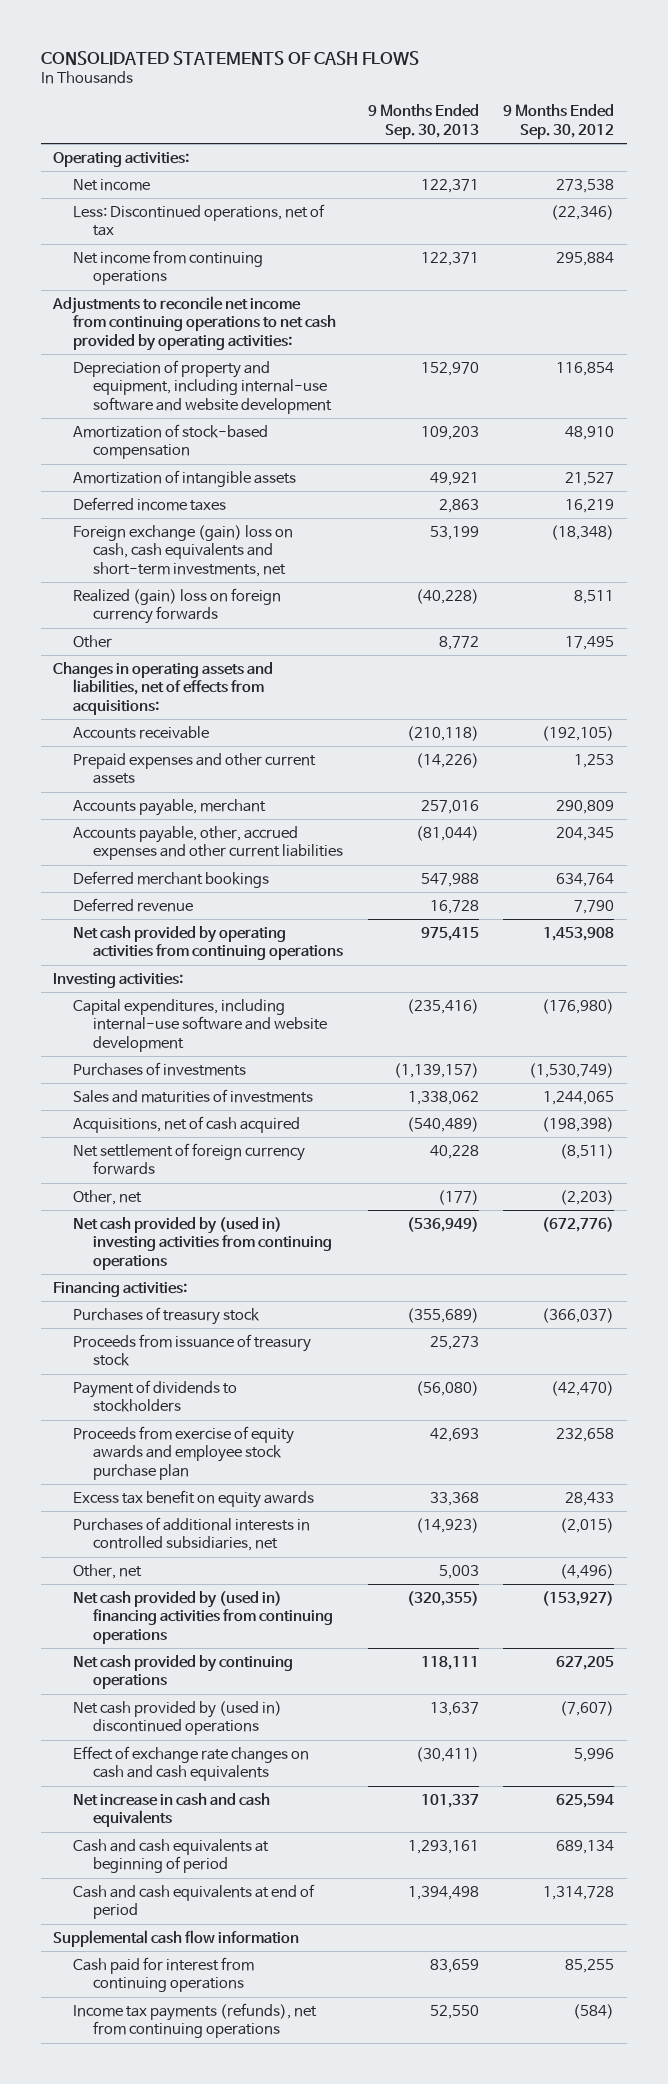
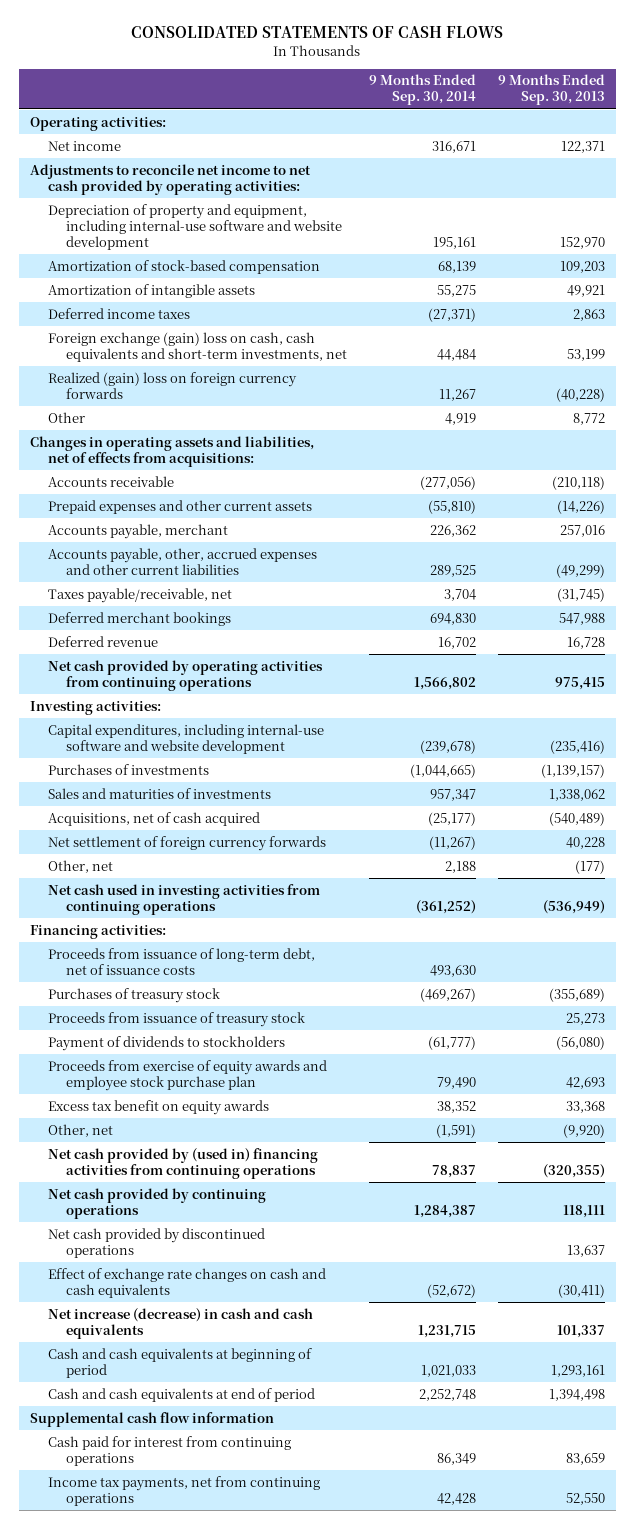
[503,104,615,139] 9 Months Ended Sep. 30, 2012 -> none
none -> [369,74,477,106] 9 Months Ended Sep. 30, 2014
[73,203,326,237] Less: Discontinued operations, net of tax -> none
[73,249,264,286] Net income from continuing operations -> none
[52,295,337,351] Adjustments to reconcile net income from continuing operations to net cash provided by operating activities: -> [29,163,311,195] Adjustments to reconcile net income to net cash provided by operating activities:
[415,825,479,841] (81,044) -> [556,563,606,578] (49,299)
none -> [47,587,232,603] Taxes payable/receivable, net
[73,1216,332,1270] Net cash provided by (used in) investing activities from continuing operations -> [47,883,320,915] Net cash used in investing activities from continuing operations
none -> [47,947,315,975] Proceeds from issuance of long-term debt, net of issuance costs
[73,1516,311,1552] Purchases of additional interests in controlled subsidiaries, net -> none
[438,1564,479,1579] 5,003 -> [563,1123,606,1138] (9,920)
[73,1700,283,1736] Net cash provided by (used in) discontinued operations -> [47,1227,265,1258] Net cash provided by discontinued operations
[73,1792,271,1828] Net increase in cash and cash equivalents -> [47,1307,313,1339] Net increase (decrease) in cash and cash equivalents
[73,2002,318,2039] Income tax payments (refunds), net from continuing operations -> [47,1475,320,1506] Income tax payments, net from continuing operations

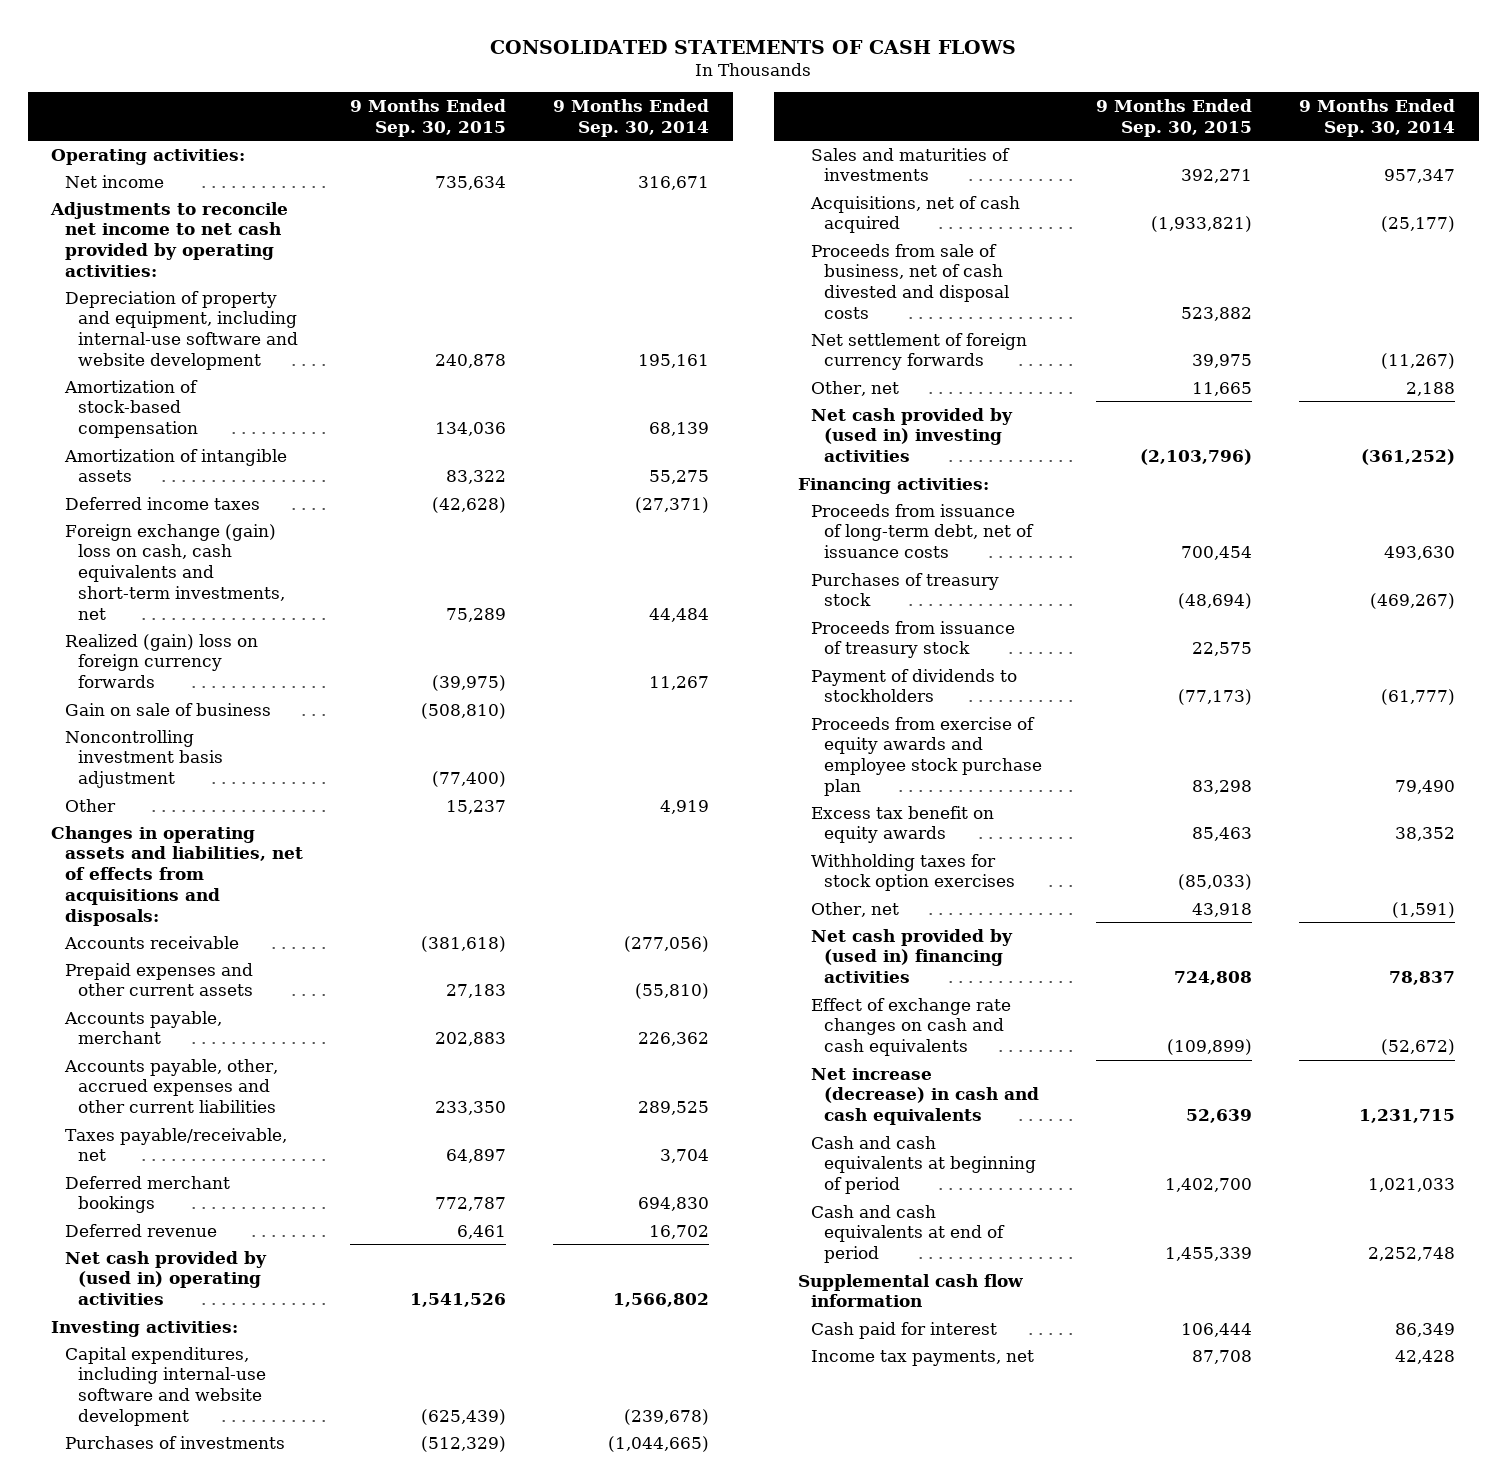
[498,74,606,106] 9 Months Ended Sep. 30, 2013 -> none
none -> [349,99,506,137] 9 Months Ended Sep. 30, 2015
none -> [64,702,271,716] Gain on sale of business
none -> [64,729,224,789] Noncontrolling investment basis adjustment
[29,435,314,467] Changes in operating assets and liabilities, net of effects from acquisitions: -> [51,825,303,926] Changes in operating assets and liabilities, net of effects from acquisitions and disposals:
[47,659,323,691] Net cash provided by operating activities from continuing operations -> [64,1250,267,1306] Net cash provided by (used in) operating activities
none -> [811,243,1010,319] Proceeds from sale of business, net of cash divested and disposal costs
[47,883,320,915] Net cash used in investing activities from continuing operations -> [811,407,1014,463] Net cash provided by (used in) investing activities
none -> [811,853,1016,892] Withholding taxes for stock option exercises
[47,1187,266,1219] Net cash provided by continuing operations -> none
[47,1227,265,1258] Net cash provided by discontinued operations -> none
[47,1147,318,1179] Net cash provided by (used in) financing activities from continuing operations -> [811,928,1014,984] Net cash provided by (used in) financing activities
[47,1435,291,1466] Cash paid for interest from continuing operations -> [811,1321,998,1339] Cash paid for interest
[47,1475,320,1506] Income tax payments, net from continuing operations -> [811,1349,1035,1366] Income tax payments, net

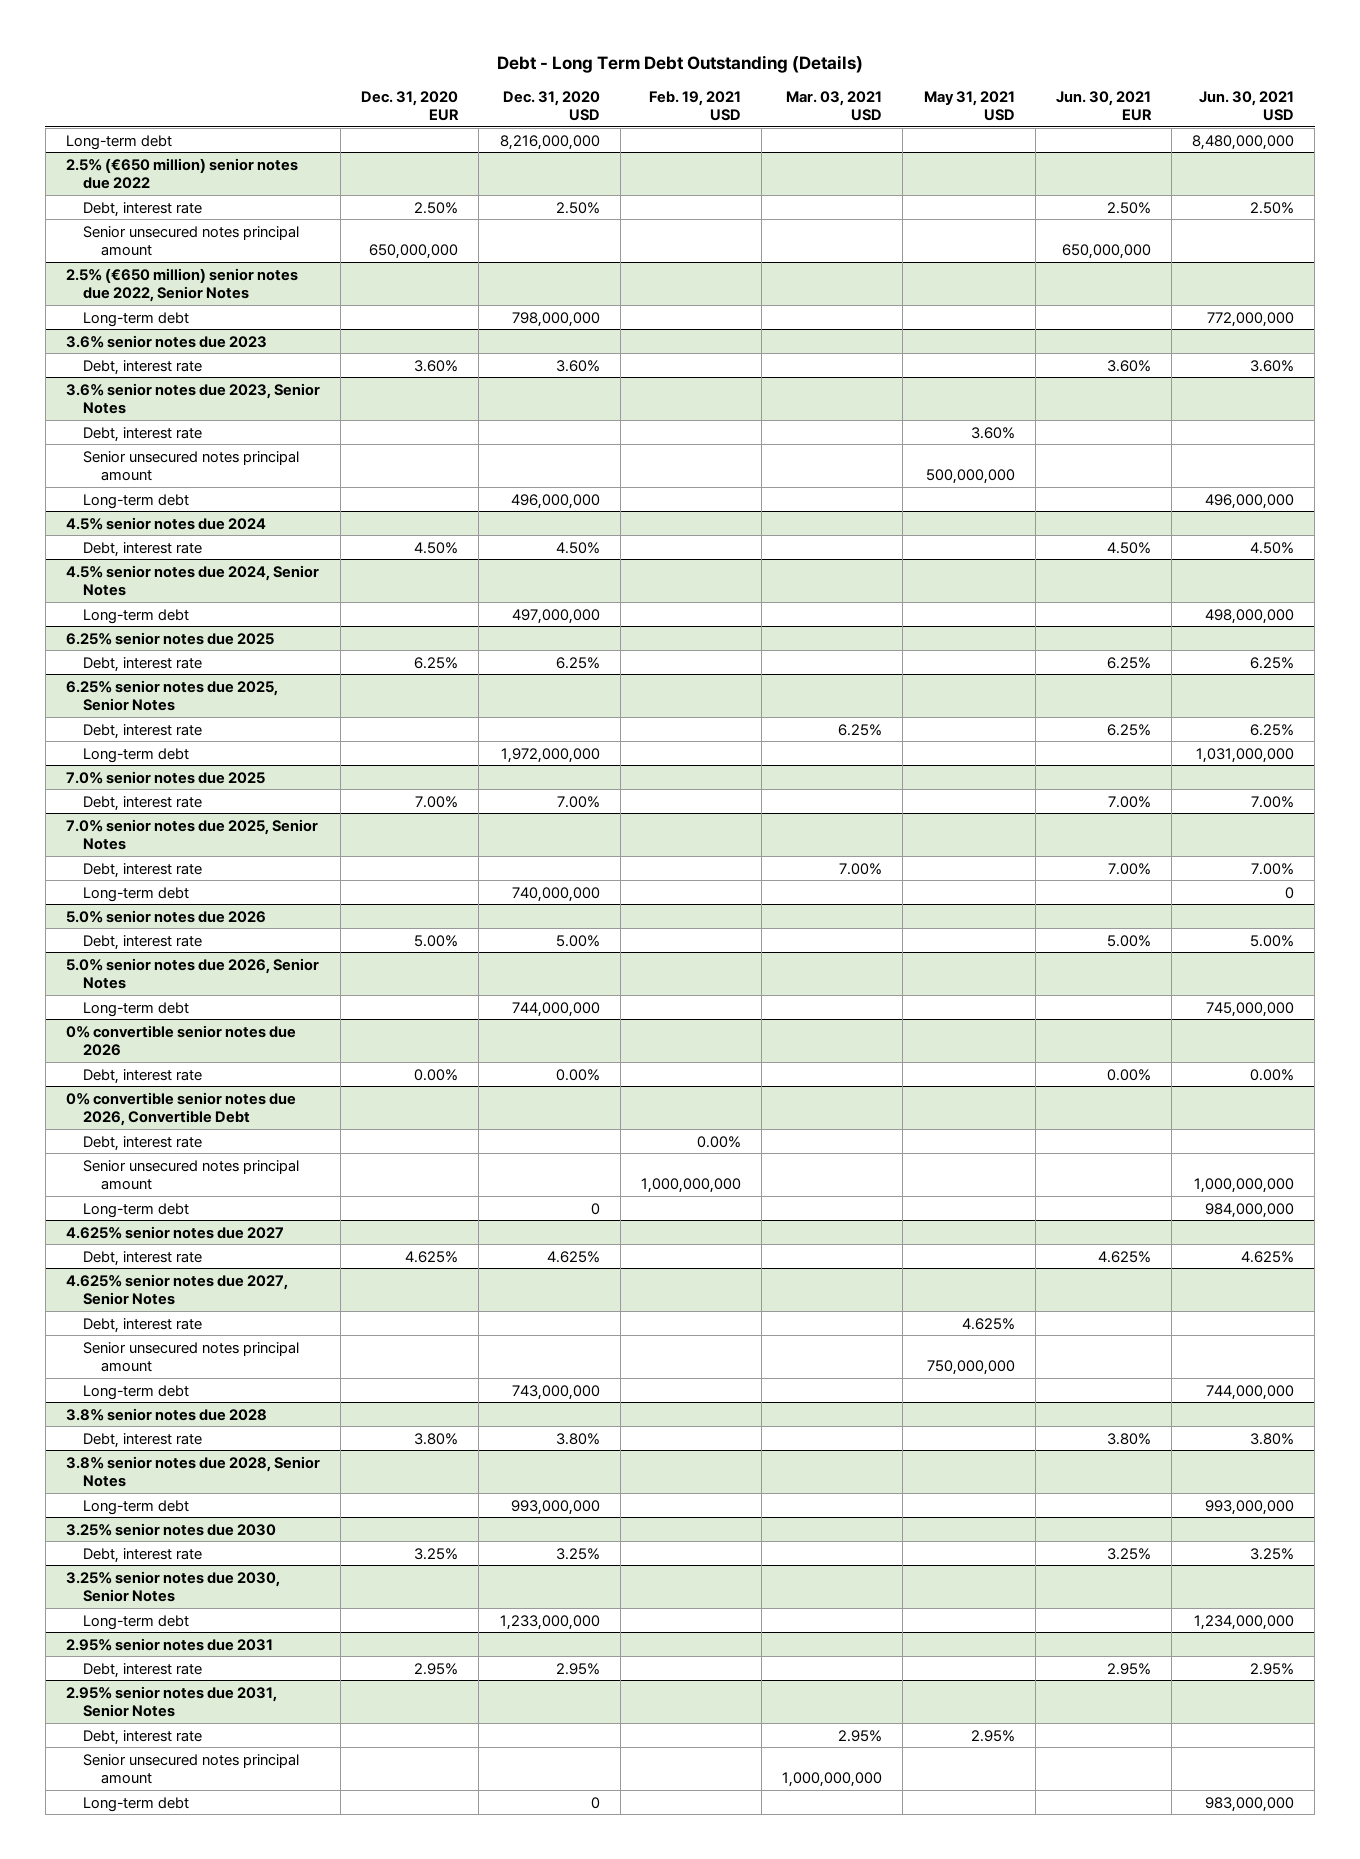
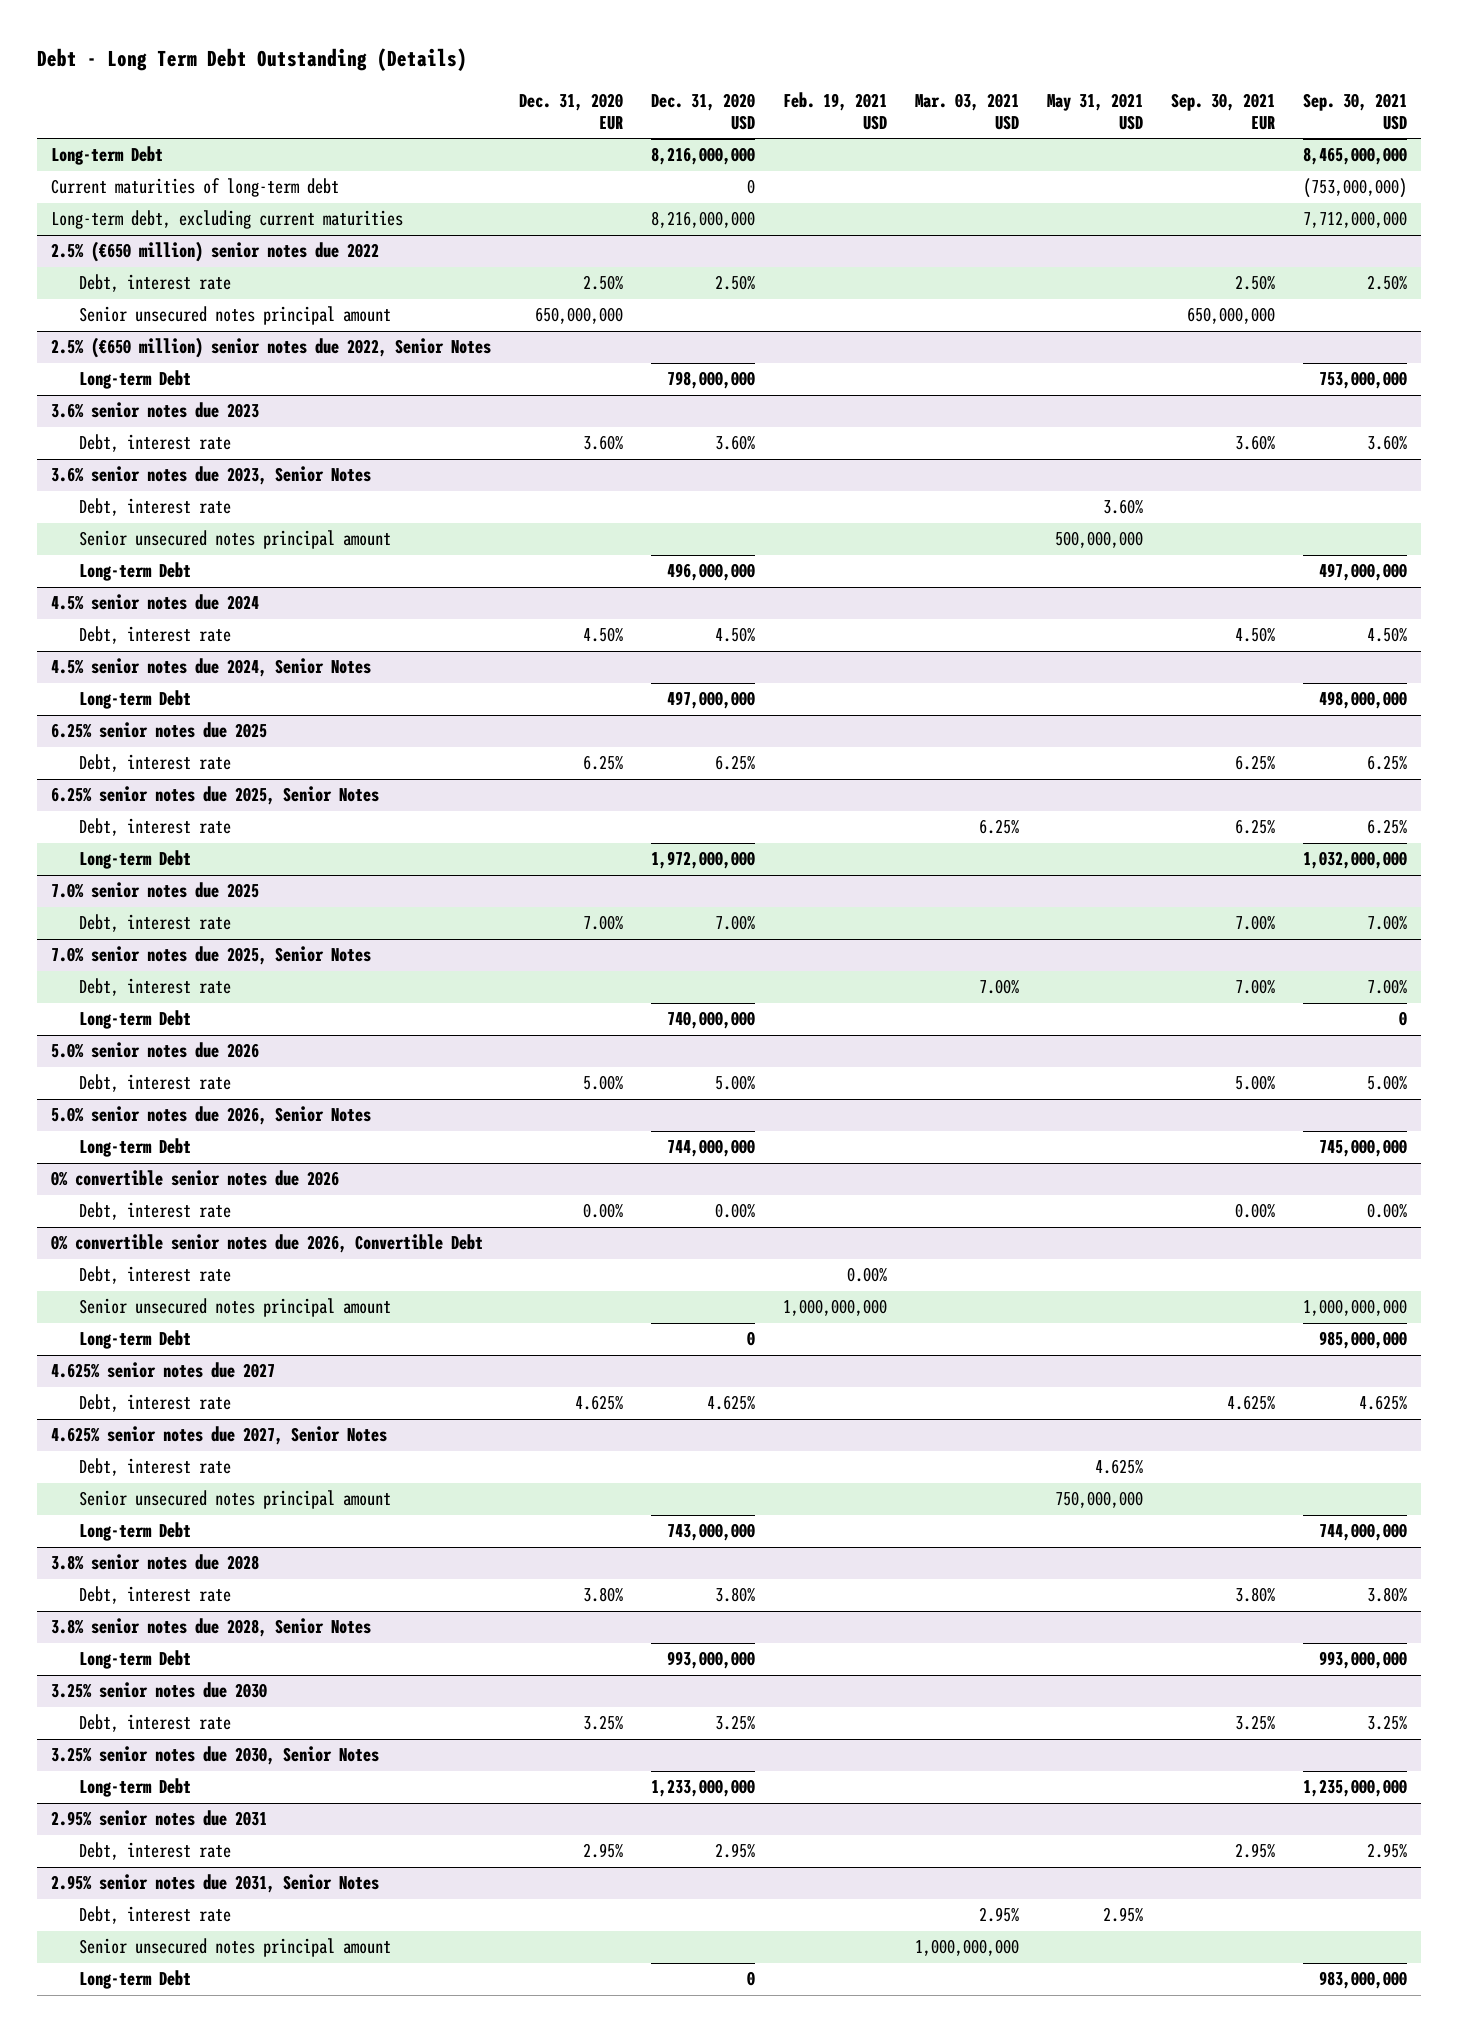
[1055,90,1152,121] Jun. 30, 2021 EUR -> none
[1199,90,1295,121] Jun. 30, 2021 USD -> none
none -> [1170,92,1275,130] Sep. 30, 2021 EUR
none -> [1302,92,1407,130] Sep. 30, 2021 USD
[65,134,172,150] Long-term debt -> [50,146,163,166] Long-term Debt
none -> [50,178,339,198] Current maturities of long-term debt
none -> [50,210,403,230] Long-term debt, excluding current maturities
[83,311,190,327] Long-term debt -> [78,370,191,390] Long-term Debt
[83,493,190,509] Long-term debt -> [78,562,191,582] Long-term Debt
[83,608,190,624] Long-term debt -> [78,690,191,710] Long-term Debt
[83,747,190,763] Long-term debt -> [78,850,191,870] Long-term Debt
[83,886,190,902] Long-term debt -> [78,1010,191,1030] Long-term Debt
[83,1001,190,1017] Long-term debt -> [78,1138,191,1158] Long-term Debt
[83,1202,190,1218] Long-term debt -> [78,1330,191,1350] Long-term Debt
[83,1384,190,1400] Long-term debt -> [78,1522,191,1542] Long-term Debt
[83,1499,190,1515] Long-term debt -> [78,1650,191,1670] Long-term Debt
[83,1614,190,1630] Long-term debt -> [78,1778,191,1798] Long-term Debt
[83,1796,190,1812] Long-term debt -> [78,1970,191,1990] Long-term Debt

